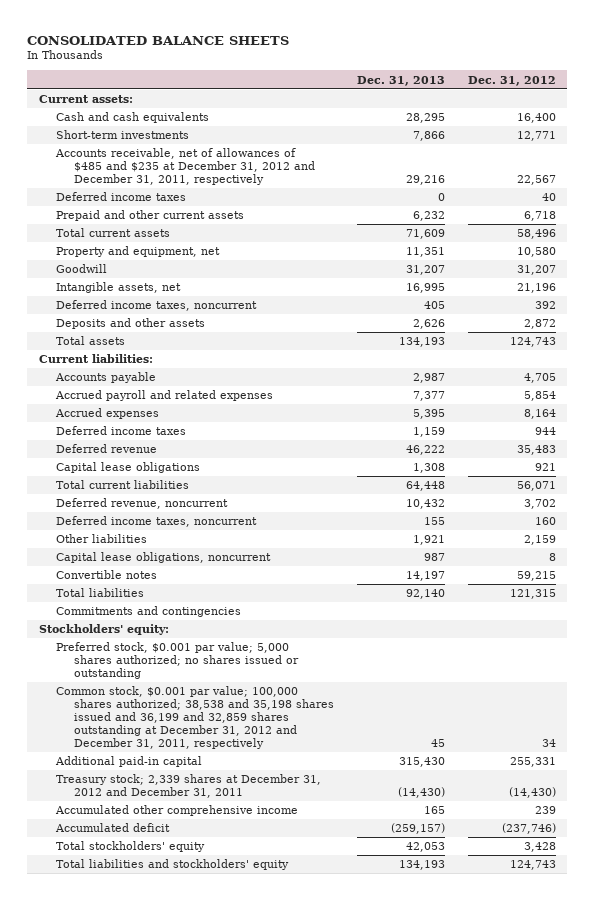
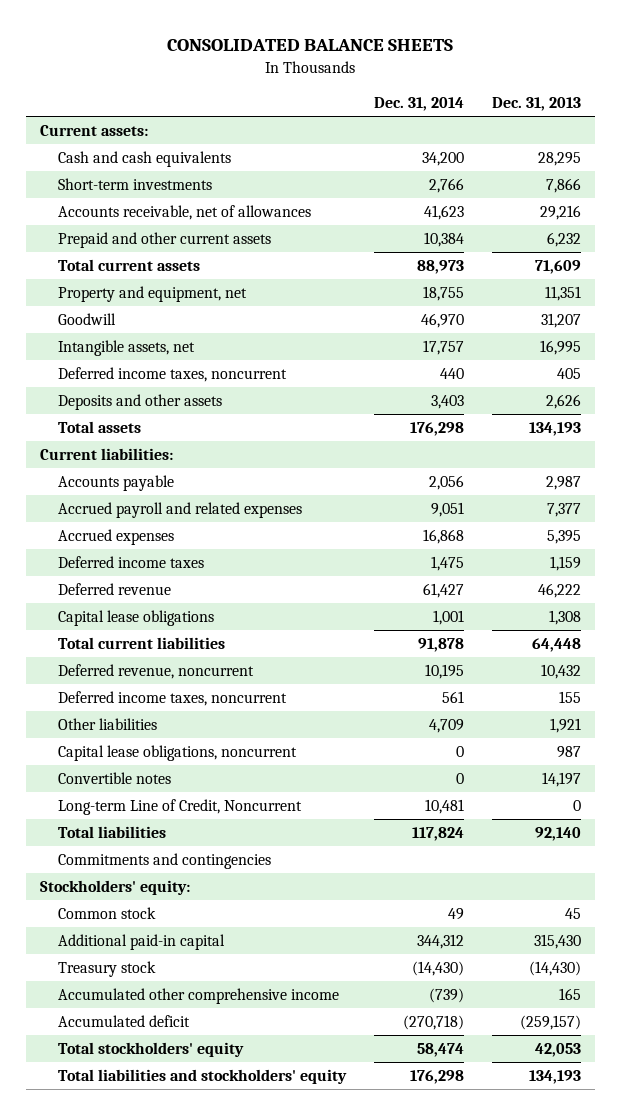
[467,75,556,86] Dec. 31, 2012 -> none
none -> [373,97,464,112] Dec. 31, 2014
[56,192,187,202] Deferred income taxes -> none
[55,148,316,186] Accounts receivable, net of allowances of $485 and $235 at December 31, 2012 and December 31, 2011, respectively -> [57,205,311,221] Accounts receivable, net of allowances
none -> [57,799,302,816] Long-term Line of Credit, Noncurrent
[56,642,300,680] Preferred stock, $0.001 par value; 5,000 shares authorized; no shares issued or outstanding -> none
[56,686,335,749] Common stock, $0.001 par value; 100,000 shares authorized; 38,538 and 35,198 shares issued and 36,199 and 32,859 shares outstanding at December 31, 2012 and December 31, 2011, respectively -> [57,907,156,920] Common stock
[56,774,322,799] Treasury stock; 2,339 shares at December 31, 2012 and December 31, 2011 -> [57,961,156,978] Treasury stock

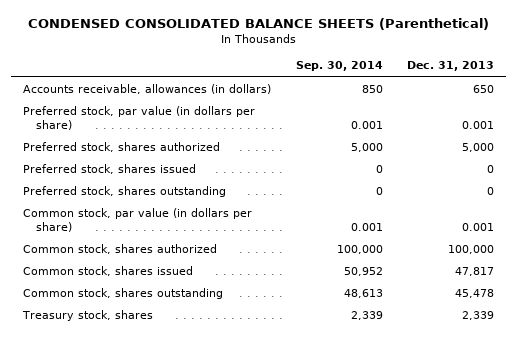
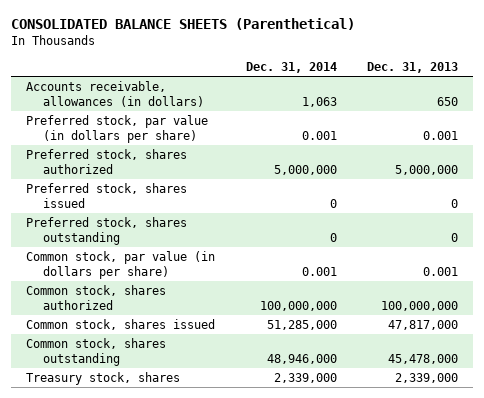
[27,18,489,31] CONDENSED CONSOLIDATED BALANCE SHEETS (Parenthetical) -> [10,18,355,31] CONSOLIDATED BALANCE SHEETS (Parenthetical)
[295,61,383,72] Sep. 30, 2014 -> none
none -> [245,61,337,73] Dec. 31, 2014
[461,143,494,153] 5,000 -> [394,164,458,175] 5,000,000
[447,245,494,255] 100,000 -> [380,300,458,311] 100,000,000
[454,267,494,277] 47,817 -> [387,319,458,330] 47,817,000
[454,289,494,299] 45,478 -> [387,353,458,364] 45,478,000
[461,311,494,321] 2,339 -> [394,372,458,383] 2,339,000

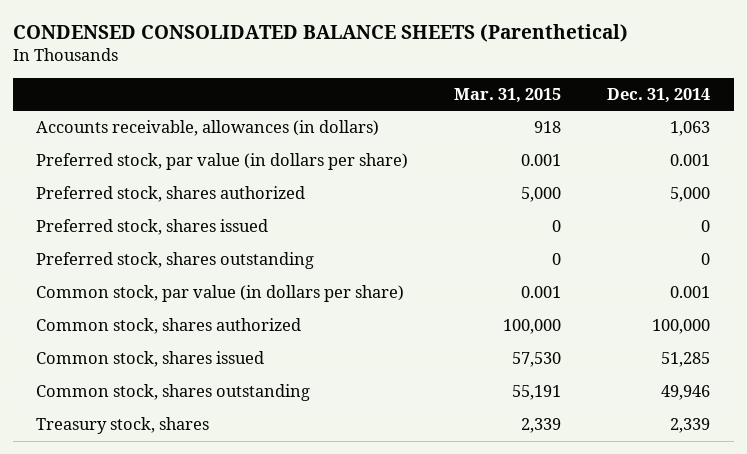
[10,18,355,31] CONSOLIDATED BALANCE SHEETS (Parenthetical) -> [13,23,629,42] CONDENSED CONSOLIDATED BALANCE SHEETS (Parenthetical)
[366,61,458,73] Dec. 31, 2013 -> none
none -> [454,87,562,103] Mar. 31, 2015
[273,164,337,175] 5,000,000 -> [670,187,711,203] 5,000
[259,300,337,311] 100,000,000 -> [652,319,711,335] 100,000
[266,319,337,330] 51,285,000 -> [661,352,711,368] 51,285
[266,353,337,364] 48,946,000 -> [661,385,711,401] 49,946
[273,372,337,383] 2,339,000 -> [670,418,711,434] 2,339

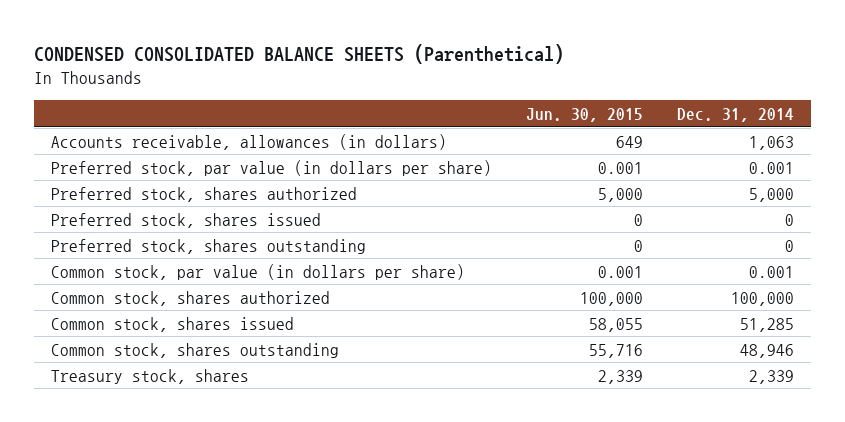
[454,87,562,103] Mar. 31, 2015 -> none
none -> [525,107,643,122] Jun. 30, 2015
[661,385,711,401] 49,946 -> [739,343,794,358] 48,946

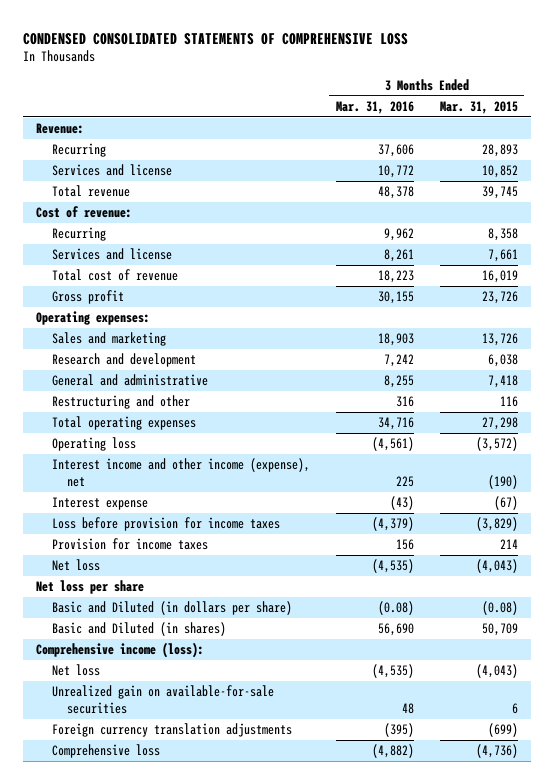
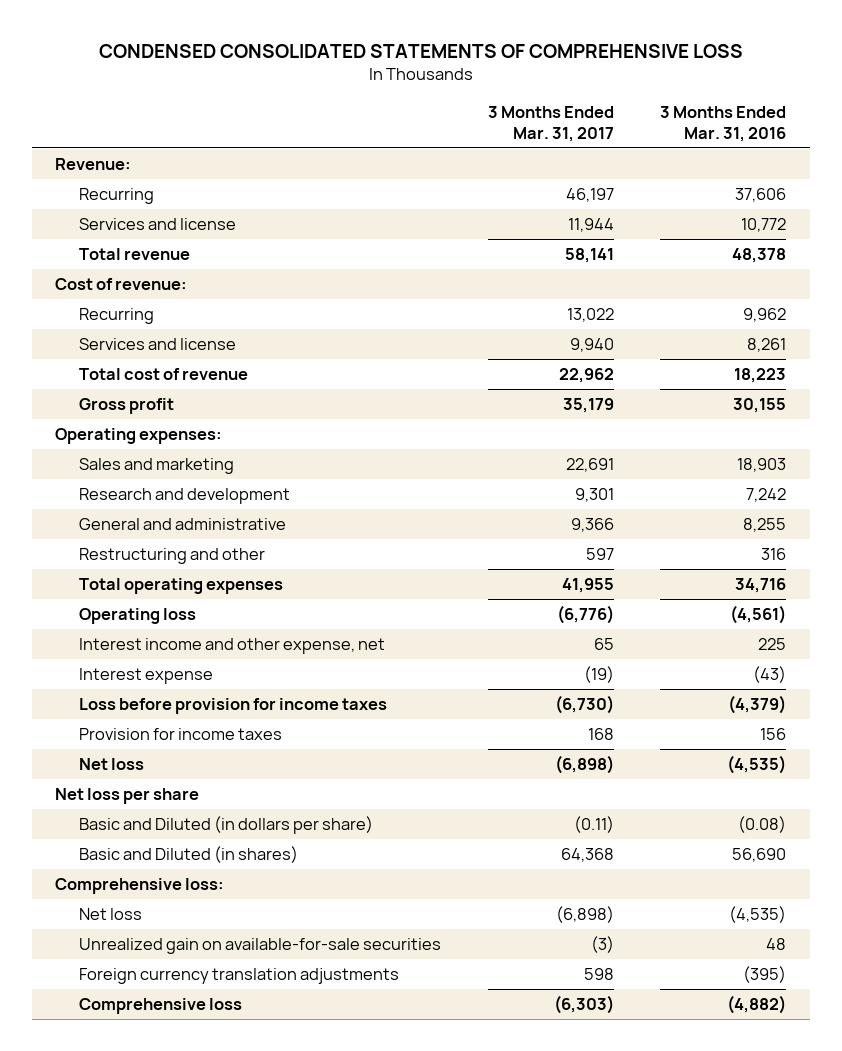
[439,100,518,114] Mar. 31, 2015 -> none
none -> [487,105,614,142] 3 Months Ended Mar. 31, 2017
[51,458,310,488] Interest income and other income (expense), net -> [79,637,386,654] Interest income and other expense, net
[35,642,204,659] Comprehensive income (loss): -> [55,877,225,894] Comprehensive loss:

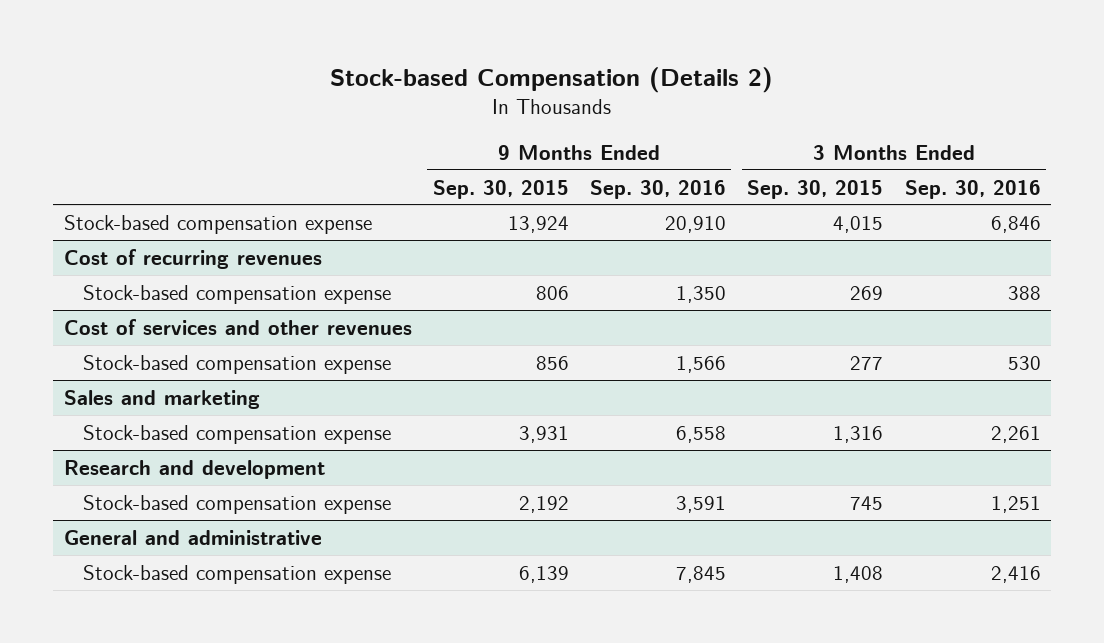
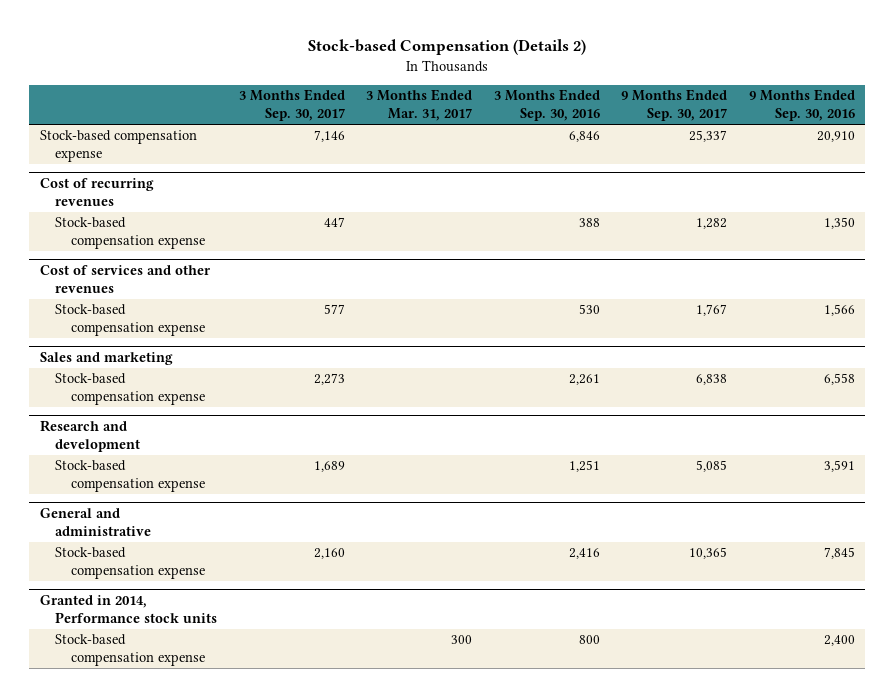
[432,179,569,199] Sep. 30, 2015 -> none
[747,179,884,199] Sep. 30, 2015 -> none
none -> [238,89,345,122] 3 Months Ended Sep. 30, 2017
none -> [366,89,473,122] 3 Months Ended Mar. 31, 2017
none -> [621,89,728,122] 9 Months Ended Sep. 30, 2017
none -> [39,595,218,623] Granted in 2014, Performance stock units
none -> [55,634,206,666] Stock-based compensation expense

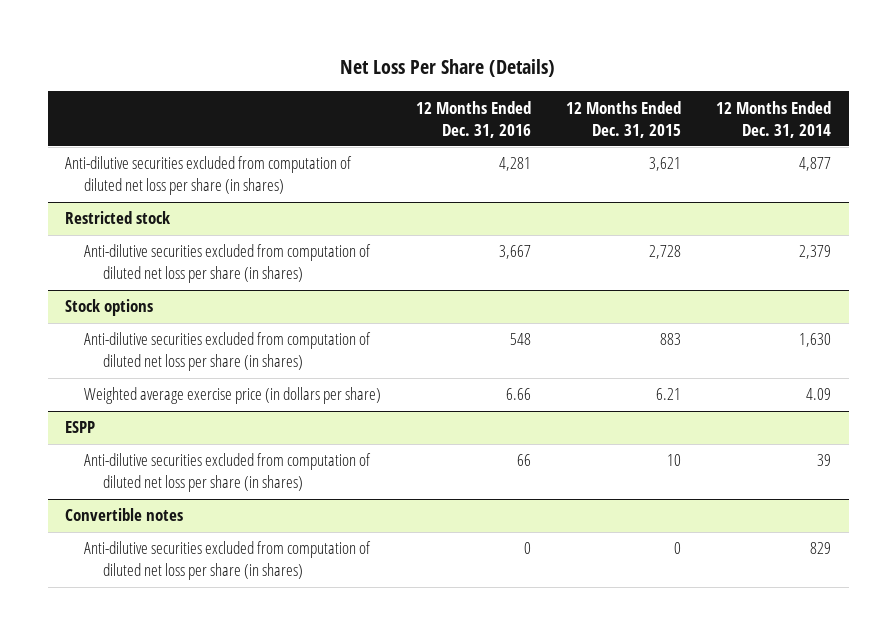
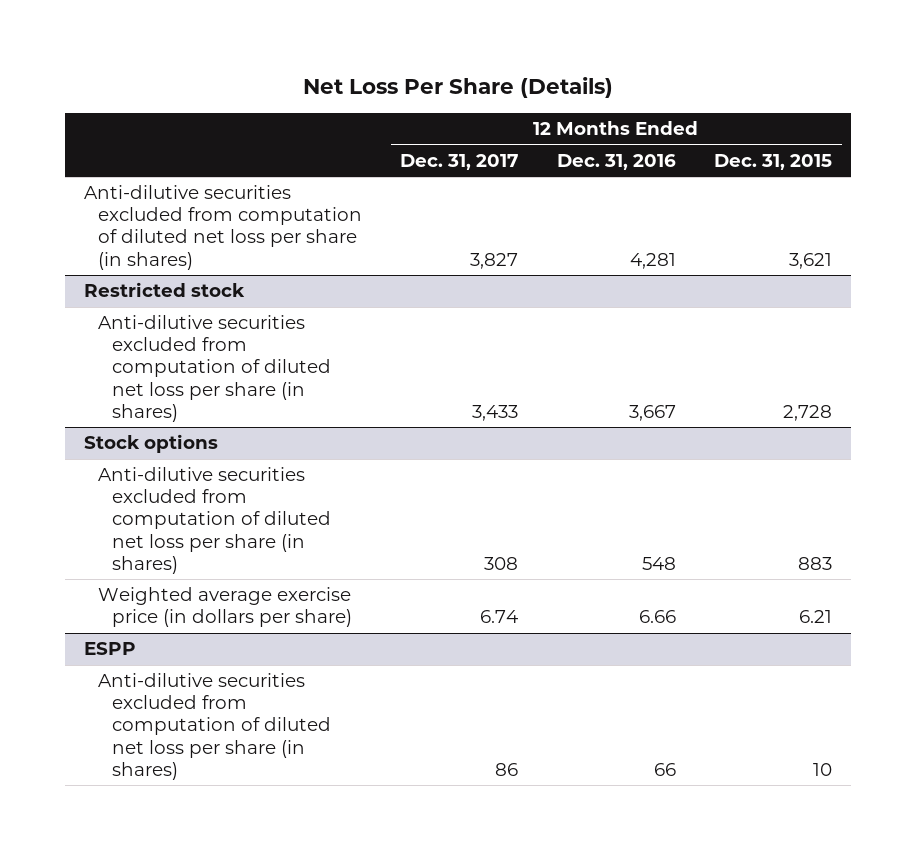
[716,100,832,138] 12 Months Ended Dec. 31, 2014 -> none
none -> [400,153,519,170] Dec. 31, 2017
[65,508,184,522] Convertible notes -> none
[84,541,372,581] Anti-dilutive securities excluded from computation of diluted net loss per share (in shares) -> none

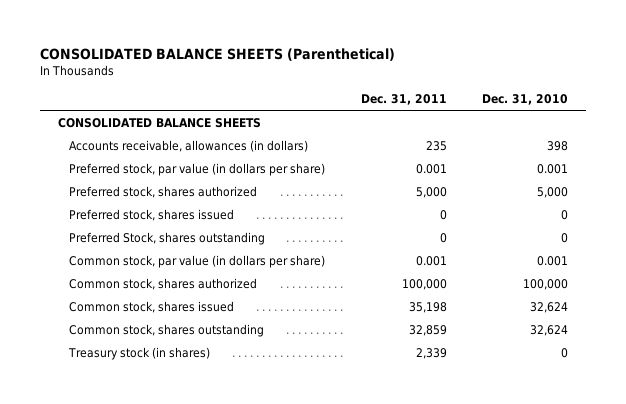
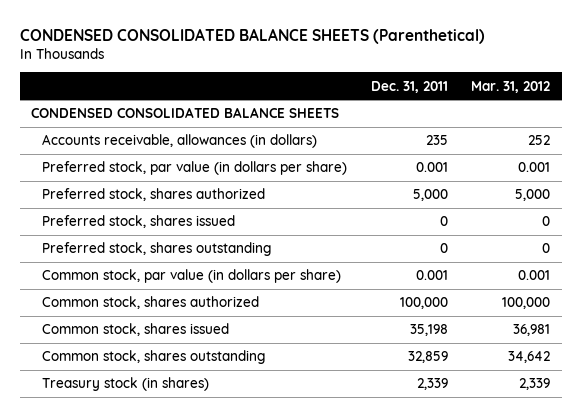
[40,47,396,61] CONSOLIDATED BALANCE SHEETS (Parenthetical) -> [19,27,485,44] CONDENSED CONSOLIDATED BALANCE SHEETS (Parenthetical)
[482,93,569,105] Dec. 31, 2010 -> none
none -> [471,80,551,93] Mar. 31, 2012
[57,117,261,128] CONSOLIDATED BALANCE SHEETS -> [31,107,340,119] CONDENSED CONSOLIDATED BALANCE SHEETS
[68,231,265,245] Preferred Stock, shares outstanding -> [42,242,272,257] Preferred stock, shares outstanding

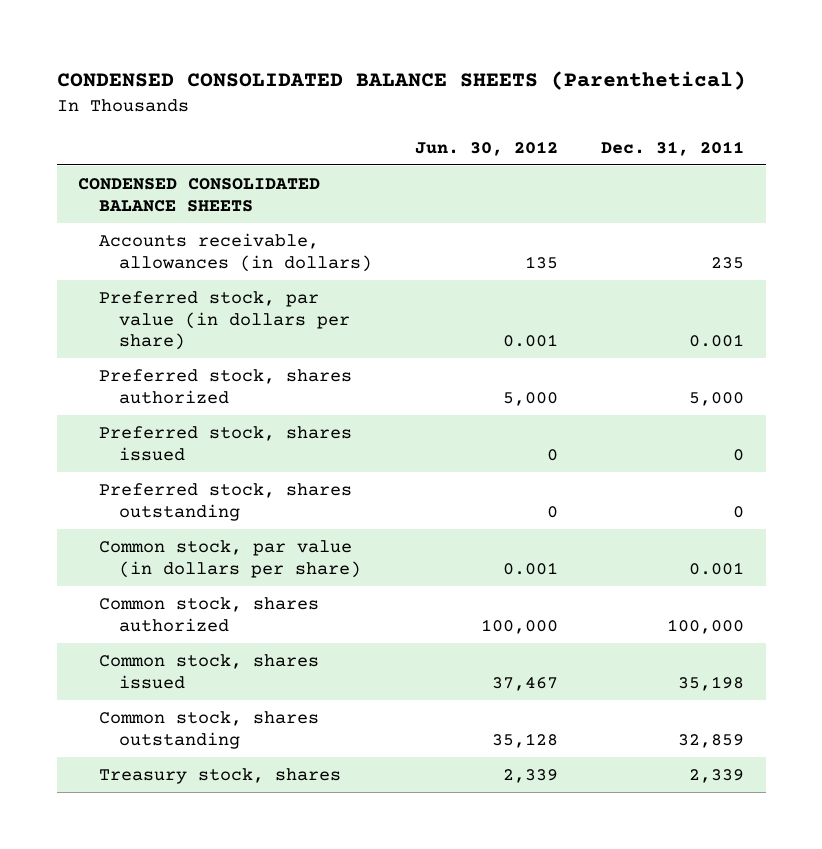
[471,80,551,93] Mar. 31, 2012 -> none
none -> [415,140,559,156] Jun. 30, 2012
[42,377,210,392] Treasury stock (in shares) -> [98,767,341,784] Treasury stock, shares

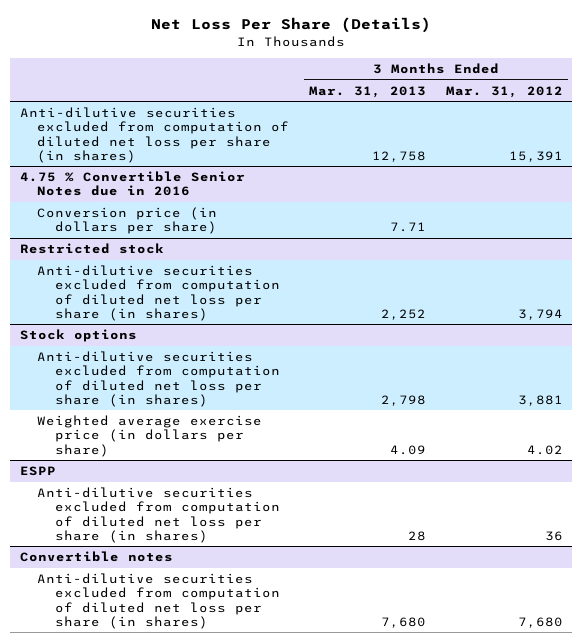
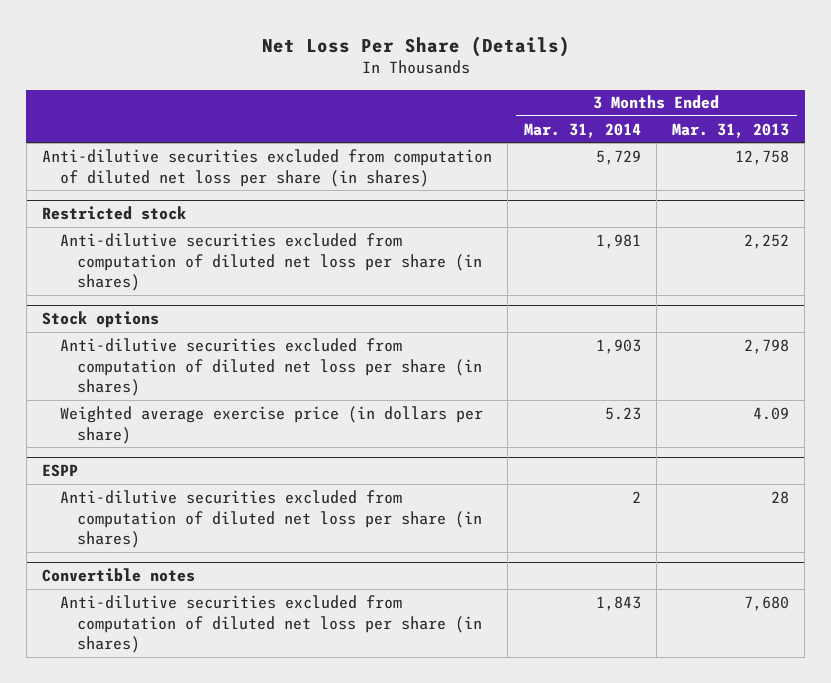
[445,85,563,98] Mar. 31, 2012 -> none
none -> [523,122,641,138] Mar. 31, 2014
[19,171,245,197] 4.75 % Convertible Senior Notes due in 2016 -> none
[37,207,218,235] Conversion price (in dollars per share) -> none

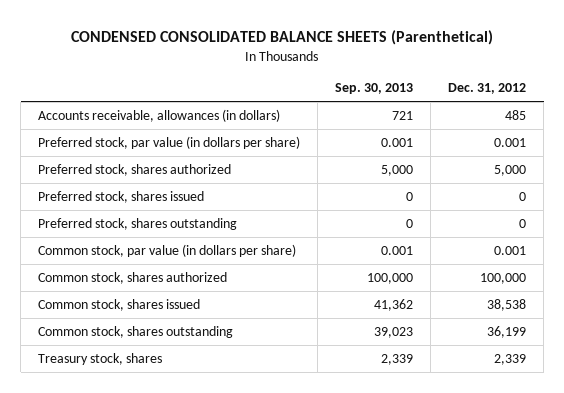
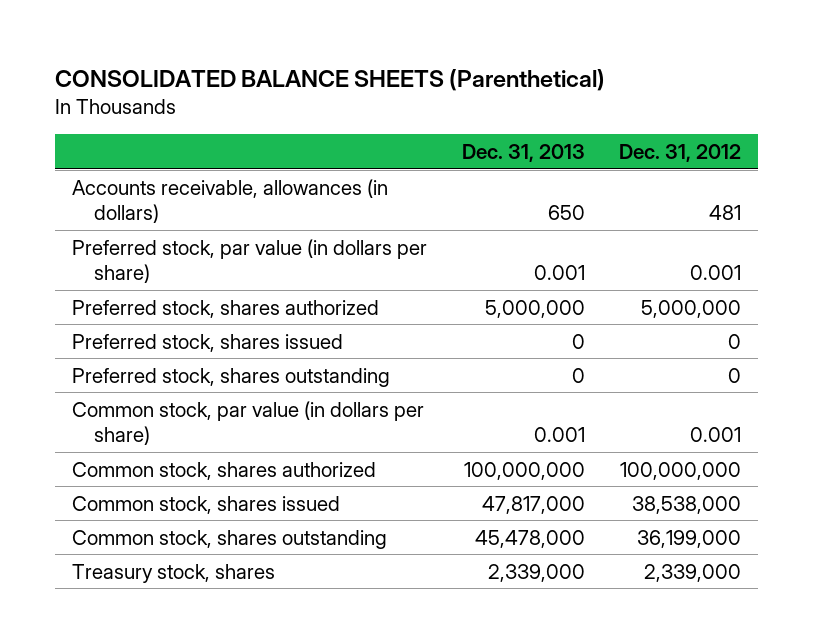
[71,30,494,46] CONDENSED CONSOLIDATED BALANCE SHEETS (Parenthetical) -> [54,68,605,91] CONSOLIDATED BALANCE SHEETS (Parenthetical)
[335,83,414,95] Sep. 30, 2013 -> none
none -> [461,143,585,162] Dec. 31, 2013
[505,109,527,120] 485 -> [708,205,741,221] 481
[494,164,527,176] 5,000 -> [640,299,741,318] 5,000,000
[480,272,527,284] 100,000 -> [619,461,741,480] 100,000,000
[487,298,527,311] 38,538 -> [631,495,741,514] 38,538,000
[487,325,527,338] 36,199 -> [636,529,741,548] 36,199,000
[494,353,527,365] 2,339 -> [643,563,741,582] 2,339,000

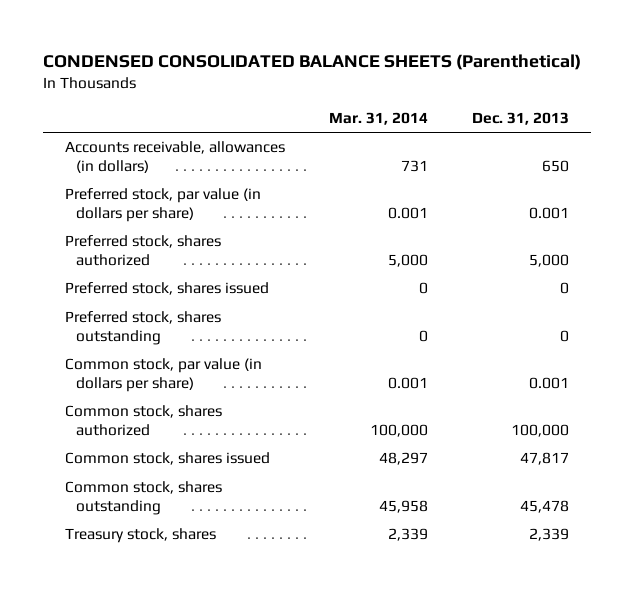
[54,68,605,91] CONSOLIDATED BALANCE SHEETS (Parenthetical) -> [42,53,581,70] CONDENSED CONSOLIDATED BALANCE SHEETS (Parenthetical)
[618,143,741,162] Dec. 31, 2012 -> none
none -> [328,111,428,125] Mar. 31, 2014
[484,299,585,318] 5,000,000 -> [529,254,570,268] 5,000
[463,461,585,480] 100,000,000 -> [511,424,570,438] 100,000
[481,495,585,514] 47,817,000 -> [520,452,570,466] 47,817
[474,529,585,548] 45,478,000 -> [520,500,570,514] 45,478
[487,563,585,582] 2,339,000 -> [529,528,570,542] 2,339

